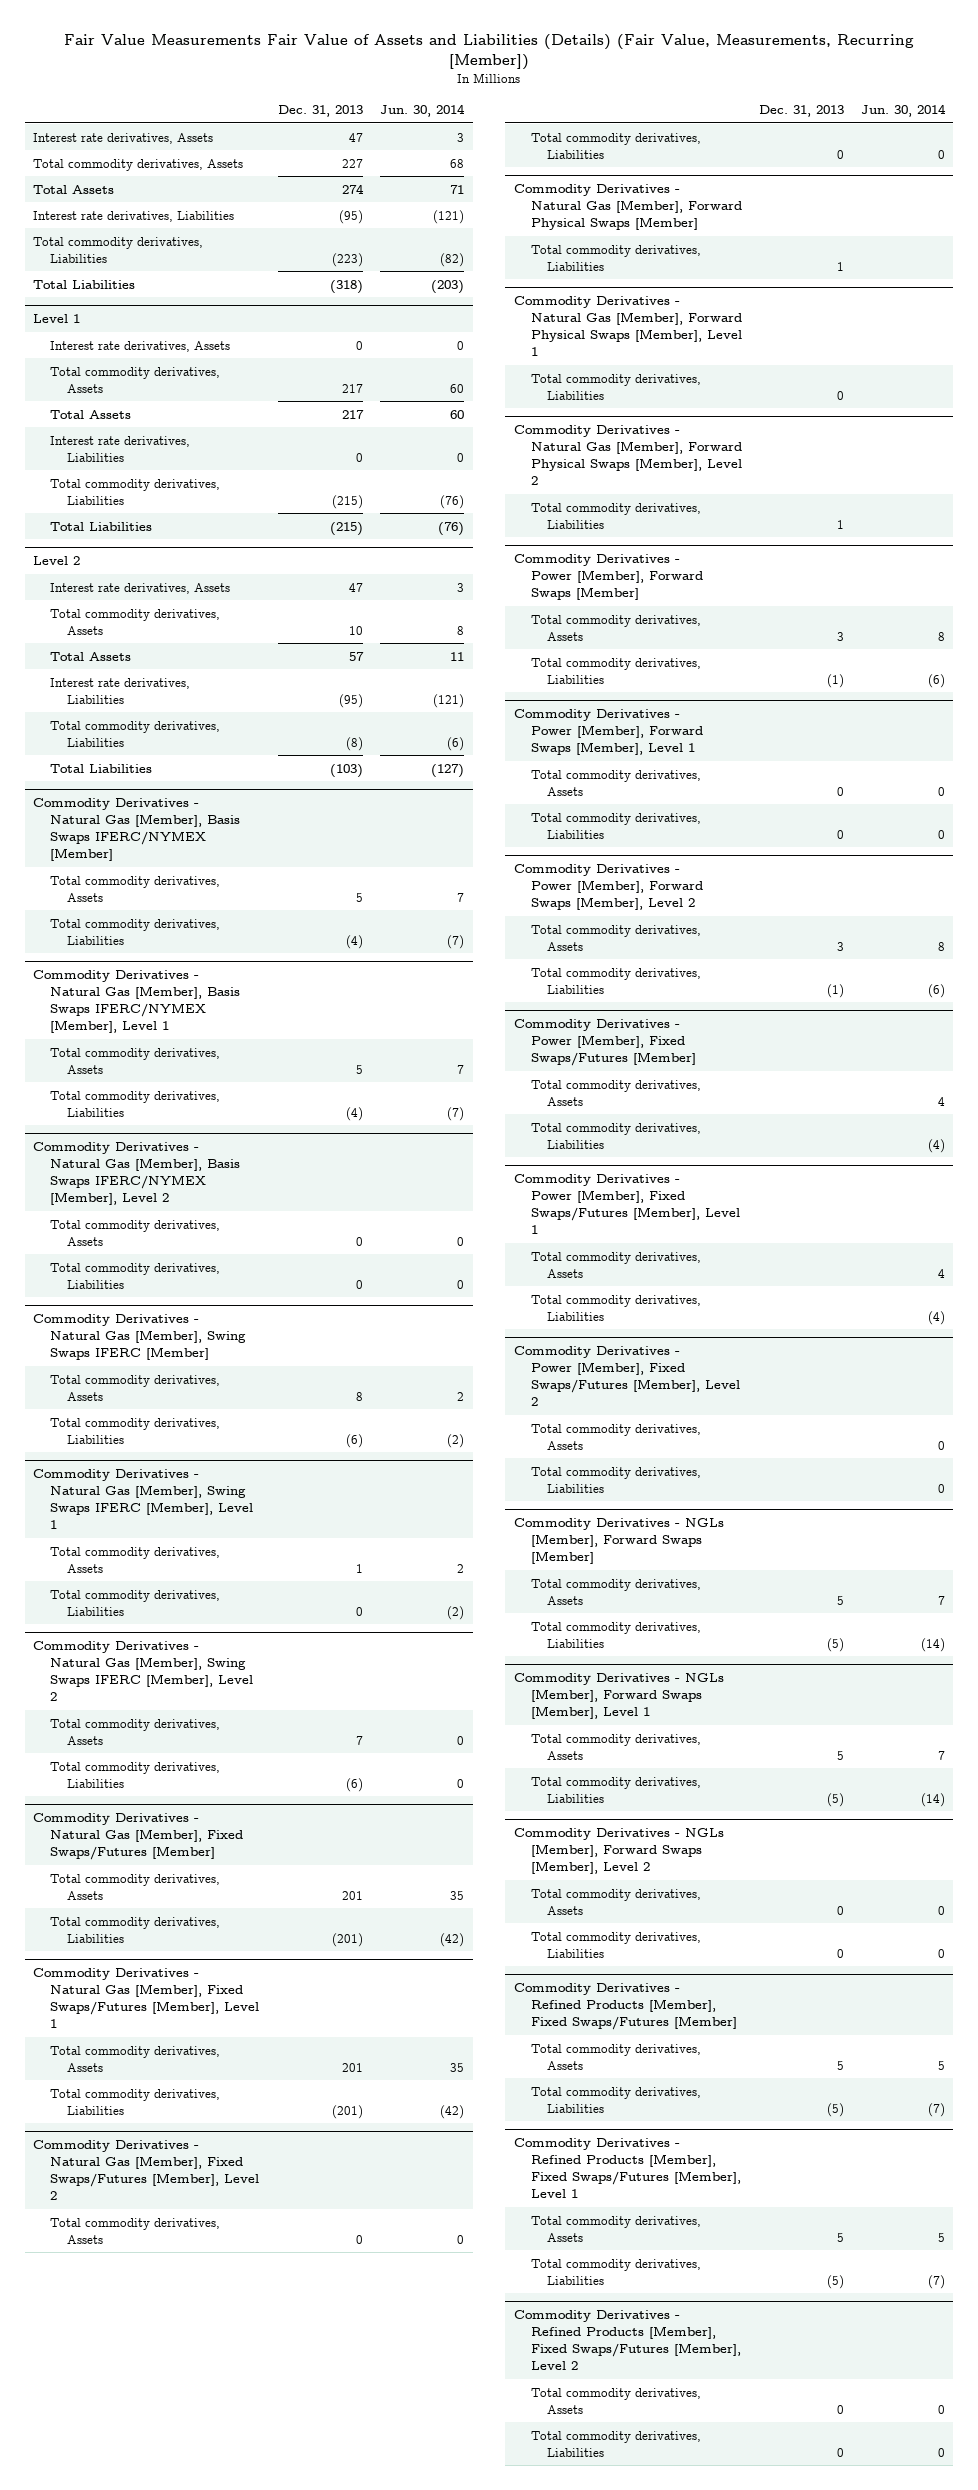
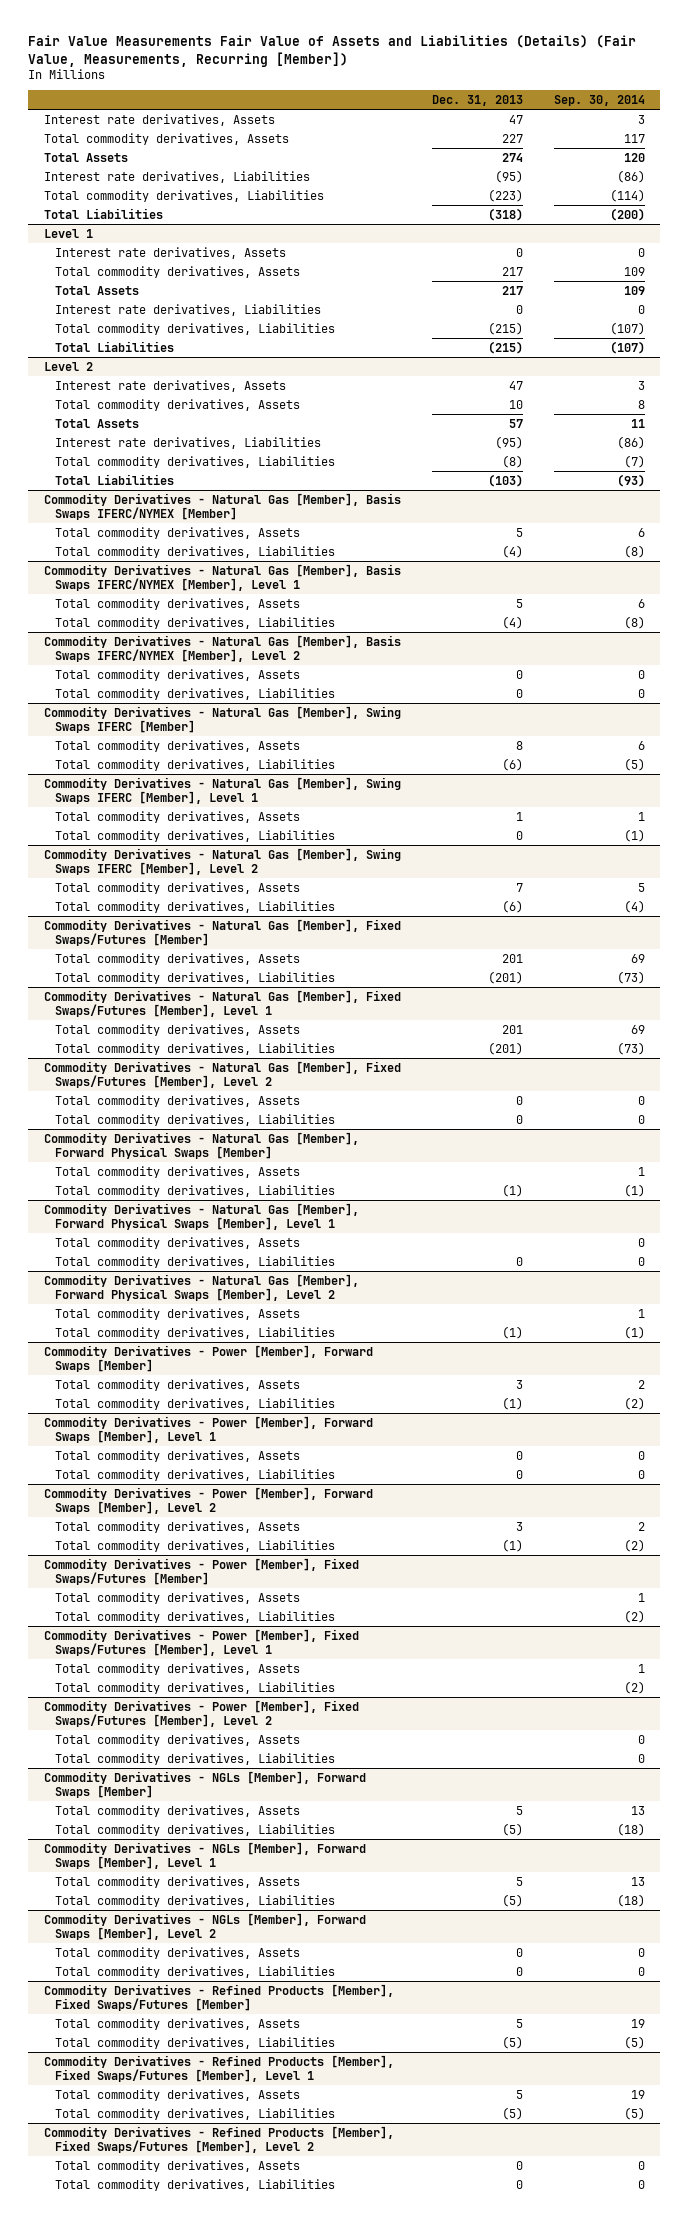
[380,103,466,117] Jun. 30, 2014 -> none
none -> [553,94,645,106] Sep. 30, 2014
none -> [54,1165,300,1178] Total commodity derivatives, Assets
[836,261,844,271] 1 -> [501,1183,523,1197] (1)
none -> [54,1236,300,1249] Total commodity derivatives, Assets
none -> [54,1307,300,1320] Total commodity derivatives, Assets
[836,519,844,529] 1 -> [501,1325,523,1339] (1)

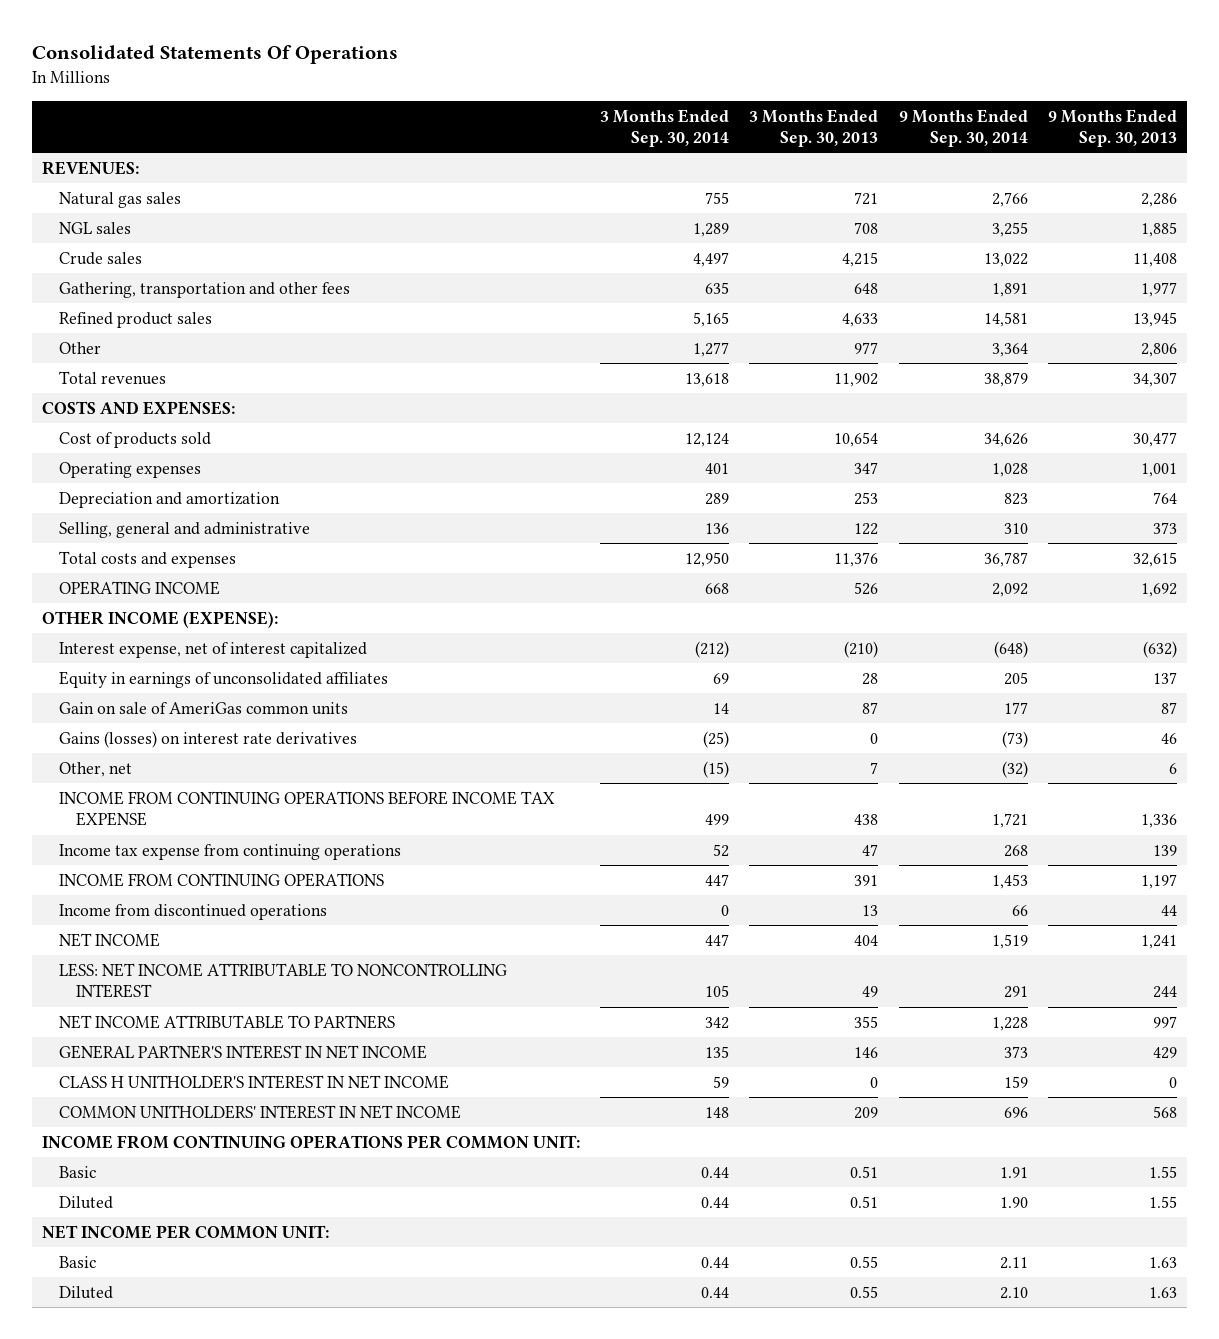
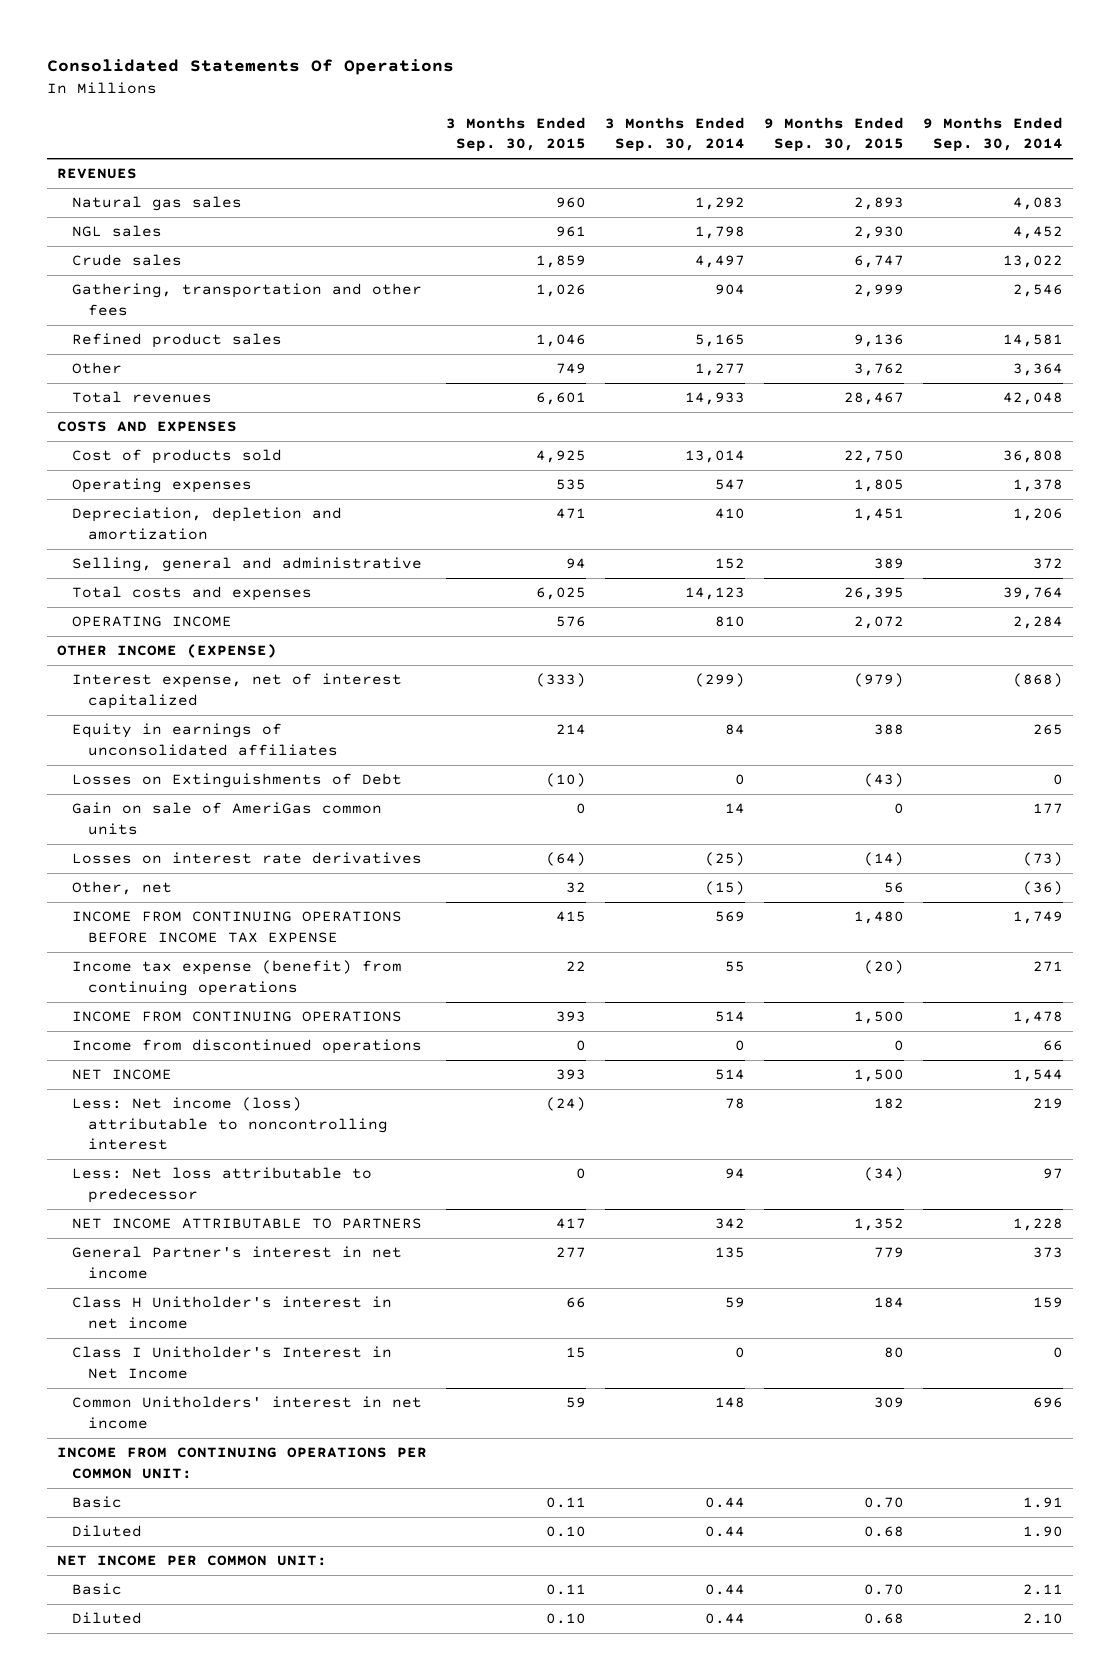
[749,108,879,147] 3 Months Ended Sep. 30, 2013 -> none
[1047,108,1177,147] 9 Months Ended Sep. 30, 2013 -> none
none -> [445,116,586,153] 3 Months Ended Sep. 30, 2015
none -> [764,116,905,153] 9 Months Ended Sep. 30, 2015
[41,160,139,175] REVENUES: -> [56,168,137,180] REVENUES
[705,191,730,204] 755 -> [694,197,745,211] 1,292
[991,191,1028,207] 2,766 -> [1013,197,1064,211] 4,083
[693,222,730,237] 1,289 -> [694,226,745,240] 1,798
[991,221,1028,237] 3,255 -> [1013,226,1064,240] 4,452
[705,281,730,294] 635 -> [714,284,745,296] 904
[991,282,1028,297] 1,891 -> [1013,284,1064,298] 2,546
[685,372,730,387] 13,618 -> [684,392,745,406] 14,933
[983,371,1028,387] 38,879 -> [1003,392,1064,406] 42,048
[41,400,235,415] COSTS AND EXPENSES: -> [56,421,237,433] COSTS AND EXPENSES
[685,432,730,447] 12,124 -> [684,450,745,464] 13,014
[983,432,1028,447] 34,626 -> [1003,450,1064,464] 36,808
[705,462,730,474] 401 -> [714,479,745,491] 547
[991,462,1028,477] 1,028 -> [1013,479,1064,493] 1,378
[58,491,280,508] Depreciation and amortization -> [72,507,343,540] Depreciation, depletion and amortization
[705,492,730,505] 289 -> [714,508,745,520] 410
[1003,492,1028,505] 823 -> [1013,508,1064,522] 1,206
[705,522,730,534] 136 -> [714,558,745,570] 152
[1003,522,1028,534] 310 -> [1033,558,1064,570] 372
[685,551,730,567] 12,950 -> [684,587,745,601] 14,123
[983,551,1028,567] 36,787 -> [1003,587,1064,601] 39,764
[705,582,730,594] 668 -> [714,616,745,628] 810
[991,582,1028,597] 2,092 -> [1013,616,1064,630] 2,284
[41,610,278,628] OTHER INCOME (EXPENSE): -> [56,644,277,659] OTHER INCOME (EXPENSE)
[695,640,730,658] (212) -> [694,673,745,688] (299)
[993,640,1028,658] (648) -> [1013,673,1064,688] (868)
[713,672,730,684] 69 -> [724,724,745,736] 84
[1003,671,1028,685] 205 -> [1033,724,1064,736] 265
none -> [72,773,403,789] Losses on Extinguishments of Debt
[58,730,357,748] Gains (losses) on interest rate derivatives -> [72,852,423,865] Losses on interest rate derivatives
[1001,760,1028,778] (32) -> [1023,881,1064,896] (36)
[705,814,730,826] 499 -> [714,911,745,923] 569
[991,813,1028,829] 1,721 -> [1013,911,1064,925] 1,749
[58,843,401,860] Income tax expense from continuing operations -> [72,960,403,996] Income tax expense (benefit) from continuing operations
[713,843,730,857] 52 -> [724,961,745,973] 55
[1003,844,1028,857] 268 -> [1033,961,1064,973] 271
[705,873,730,886] 447 -> [714,1011,745,1023] 514
[991,873,1028,889] 1,453 -> [1013,1011,1064,1025] 1,478
[705,933,730,946] 447 -> [714,1069,745,1081] 514
[991,933,1028,949] 1,519 -> [1013,1069,1064,1083] 1,544
[58,962,507,999] LESS: NET INCOME ATTRIBUTABLE TO NONCONTROLLING INTEREST -> [72,1097,389,1150] Less: Net income (loss) attributable to noncontrolling interest
[705,985,730,998] 105 -> [724,1098,745,1110] 78
[1003,986,1028,999] 291 -> [1033,1098,1064,1110] 219
none -> [72,1167,373,1203] Less: Net loss attributable to predecessor
[58,1044,427,1059] GENERAL PARTNER'S INTEREST IN NET INCOME -> [72,1246,403,1279] General Partner's interest in net income
[58,1074,449,1089] CLASS H UNITHOLDER'S INTEREST IN NET INCOME -> [72,1296,393,1329] Class H Unitholder's interest in net income
none -> [72,1346,393,1379] Class I Unitholder's Interest in Net Income
[58,1104,461,1119] COMMON UNITHOLDERS' INTEREST IN NET INCOME -> [72,1396,423,1429] Common Unitholders' interest in net income

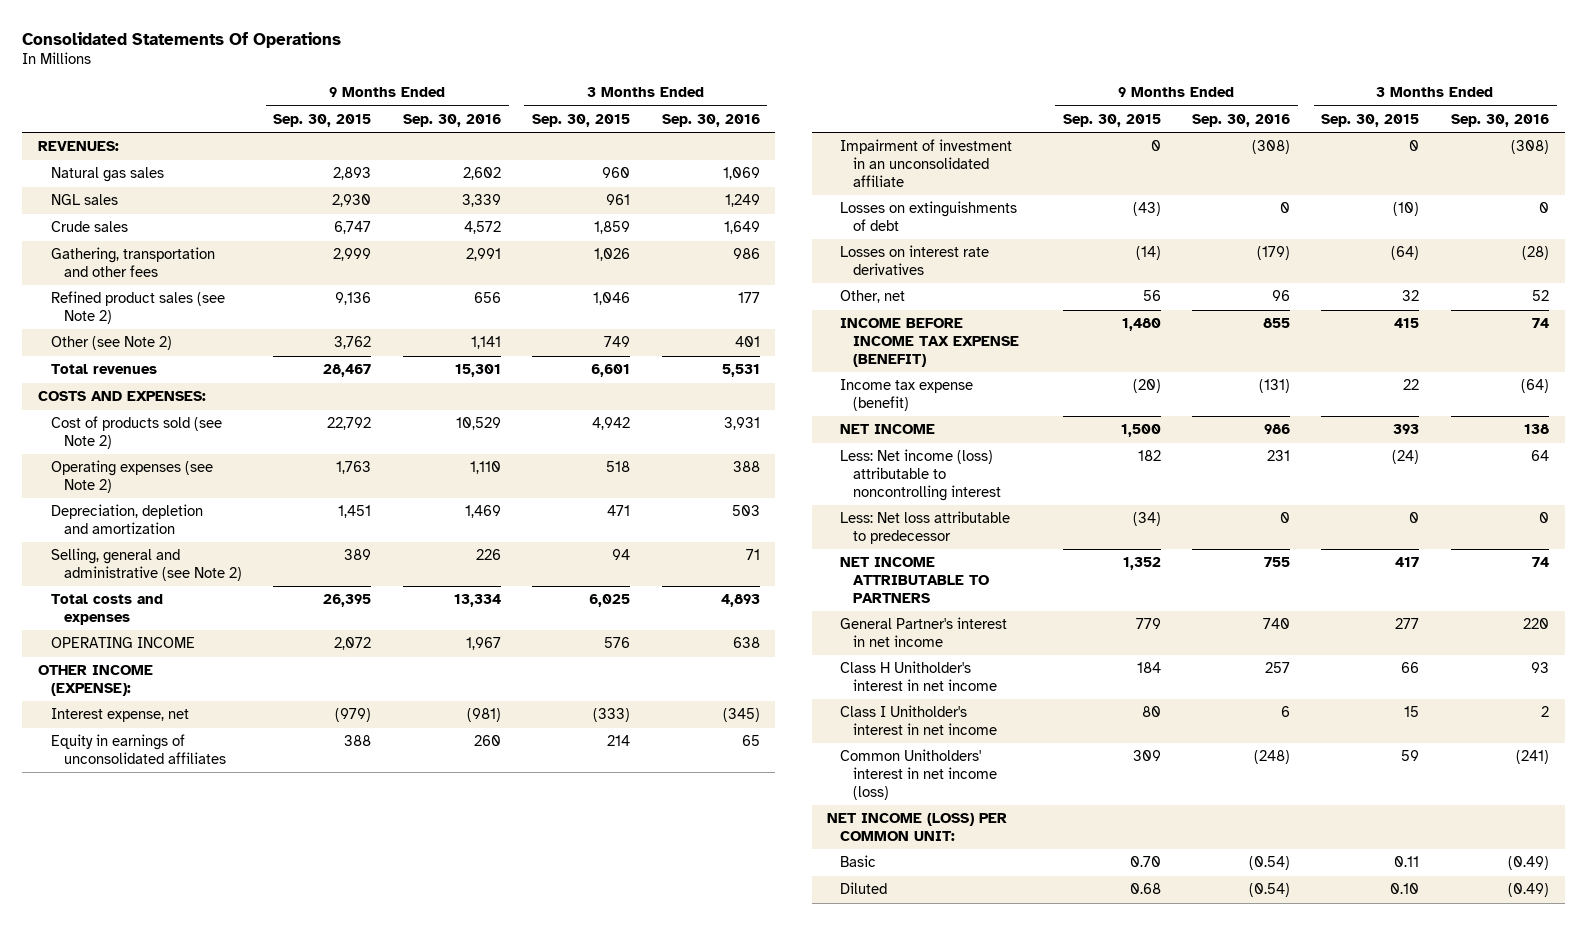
[604,116,745,153] 3 Months Ended Sep. 30, 2014 -> none
[923,116,1064,153] 9 Months Ended Sep. 30, 2014 -> none
none -> [402,113,501,127] Sep. 30, 2016
none -> [661,113,760,127] Sep. 30, 2016
[56,168,137,180] REVENUES -> [37,141,119,152] REVENUES:
[72,333,283,349] Refined product sales -> [50,291,225,325] Refined product sales (see Note 2)
[72,362,123,375] Other -> [50,336,172,351] Other (see Note 2)
[56,421,237,433] COSTS AND EXPENSES -> [37,391,206,402] COSTS AND EXPENSES:
[72,449,283,465] Cost of products sold -> [50,416,222,450] Cost of products sold (see Note 2)
[535,450,586,464] 4,925 -> [592,417,631,431] 4,942
[844,450,905,464] 22,750 -> [327,417,372,431] 22,792
[72,478,253,494] Operating expenses -> [50,460,213,494] Operating expenses (see Note 2)
[555,479,586,491] 535 -> [606,461,631,473] 518
[854,479,905,493] 1,805 -> [336,461,372,475] 1,763
[72,557,423,573] Selling, general and administrative -> [50,548,243,582] Selling, general and administrative (see Note 2)
[56,644,277,659] OTHER INCOME (EXPENSE) -> [37,665,153,697] OTHER INCOME (EXPENSE):
[72,673,403,709] Interest expense, net of interest capitalized -> [50,708,189,723] Interest expense, net
[72,802,383,835] Gain on sale of AmeriGas common units -> none
none -> [840,139,1013,187] Impairment of investment in an unconsolidated affiliate
[72,773,403,789] Losses on Extinguishments of Debt -> [840,201,1018,232] Losses on extinguishments of debt
[72,1011,403,1023] INCOME FROM CONTINUING OPERATIONS -> none
[72,1039,423,1055] Income from discontinued operations -> none
[72,911,403,943] INCOME FROM CONTINUING OPERATIONS BEFORE INCOME TAX EXPENSE -> [840,318,1020,367] INCOME BEFORE INCOME TAX EXPENSE (BENEFIT)
[72,960,403,996] Income tax expense (benefit) from continuing operations -> [840,379,974,412] Income tax expense (benefit)
[56,1447,427,1479] INCOME FROM CONTINUING OPERATIONS PER COMMON UNIT: -> none
[72,1496,123,1509] Basic -> none
[72,1525,143,1538] Diluted -> none
[72,1346,393,1379] Class I Unitholder's Interest in Net Income -> [840,705,998,736] Class I Unitholder's interest in net income
[72,1396,423,1429] Common Unitholders' interest in net income -> [840,749,998,800] Common Unitholders' interest in net income (loss)
[56,1555,327,1567] NET INCOME PER COMMON UNIT: -> [827,813,1008,842] NET INCOME (LOSS) PER COMMON UNIT:

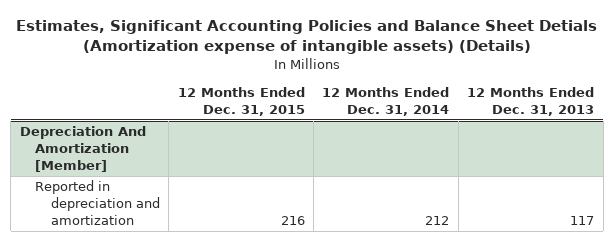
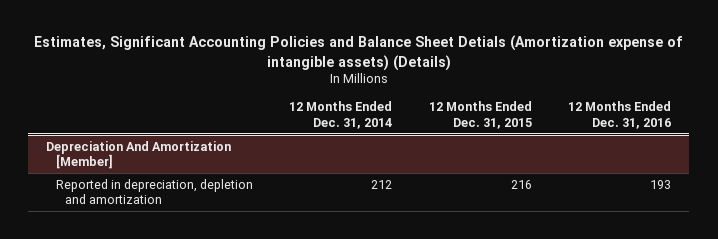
[467,87,595,116] 12 Months Ended Dec. 31, 2013 -> none
none -> [568,101,672,129] 12 Months Ended Dec. 31, 2016
[35,180,160,225] Reported in depreciation and amortization -> [55,178,253,205] Reported in depreciation, depletion and amortization

